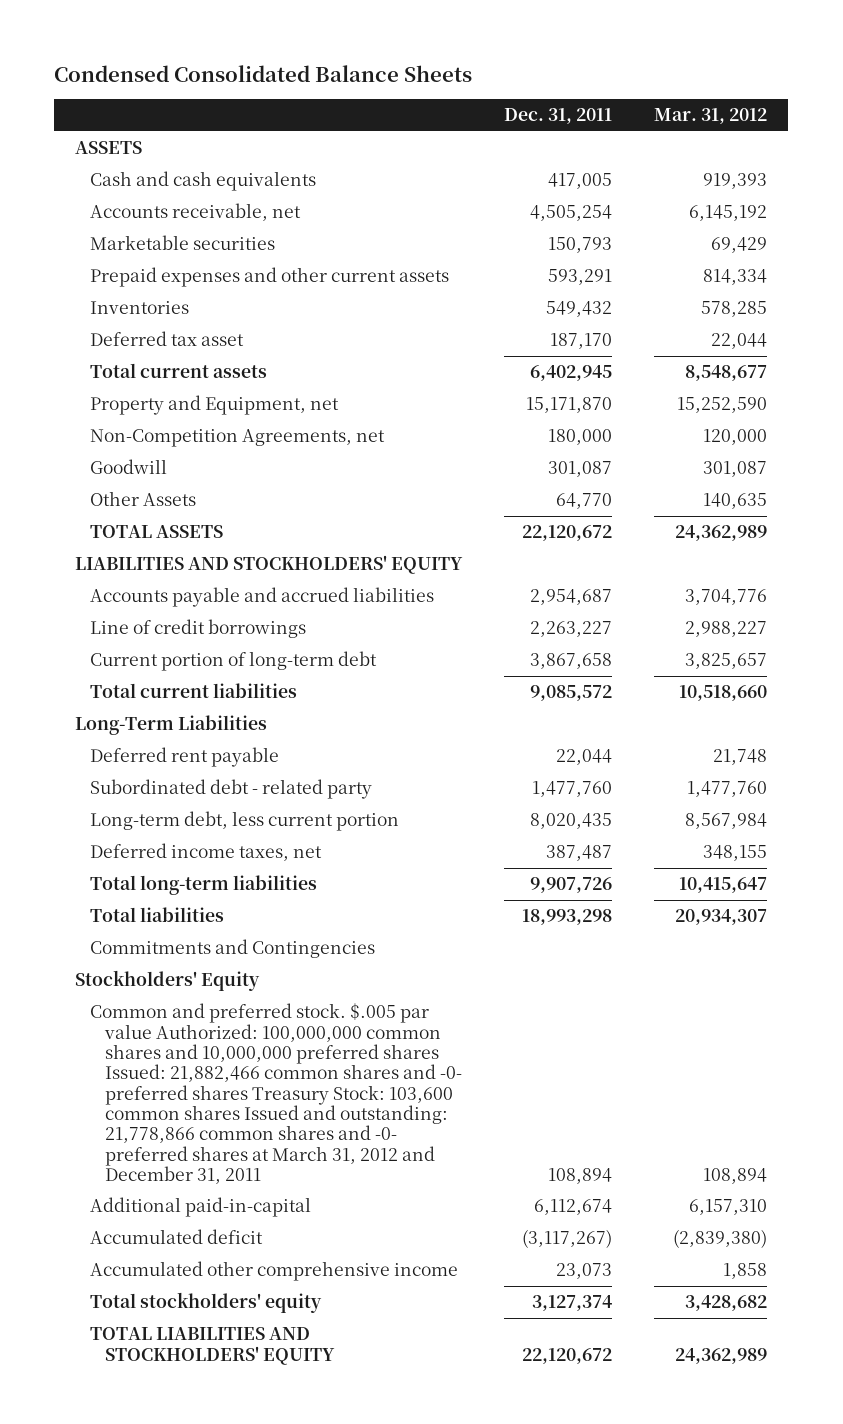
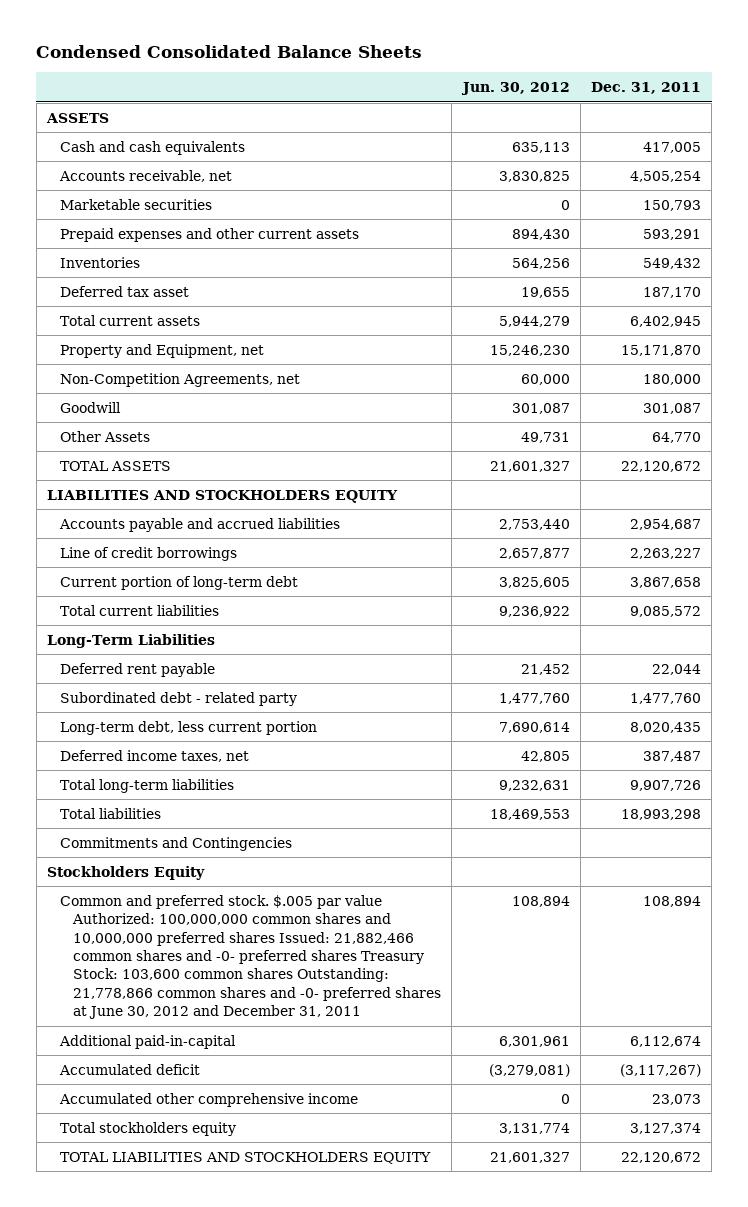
[654,108,768,125] Mar. 31, 2012 -> none
none -> [460,82,570,96] Jun. 30, 2012
[75,555,464,575] LIABILITIES AND STOCKHOLDERS' EQUITY -> [46,489,398,503] LIABILITIES AND STOCKHOLDERS EQUITY
[75,970,261,992] Stockholders' Equity -> [46,865,205,880] Stockholders Equity
[90,1003,463,1185] Common and preferred stock. $.005 par value Authorized: 100,000,000 common shares and 10,000,000 preferred shares Issued: 21,882,466 common shares and -0- preferred shares Treasury Stock: 103,600 common shares Issued and outstanding: 21,778,866 common shares and -0- preferred shares at March 31, 2012 and December 31, 2011 -> [60,894,442,1020] Common and preferred stock. $.005 par value Authorized: 100,000,000 common shares and 10,000,000 preferred shares Issued: 21,882,466 common shares and -0- preferred shares Treasury Stock: 103,600 common shares Outstanding: 21,778,866 common shares and -0- preferred shares at June 30, 2012 and December 31, 2011
[90,1292,323,1314] Total stockholders' equity -> [60,1121,237,1136] Total stockholders equity
[90,1327,336,1365] TOTAL LIABILITIES AND STOCKHOLDERS' EQUITY -> [60,1151,432,1164] TOTAL LIABILITIES AND STOCKHOLDERS EQUITY

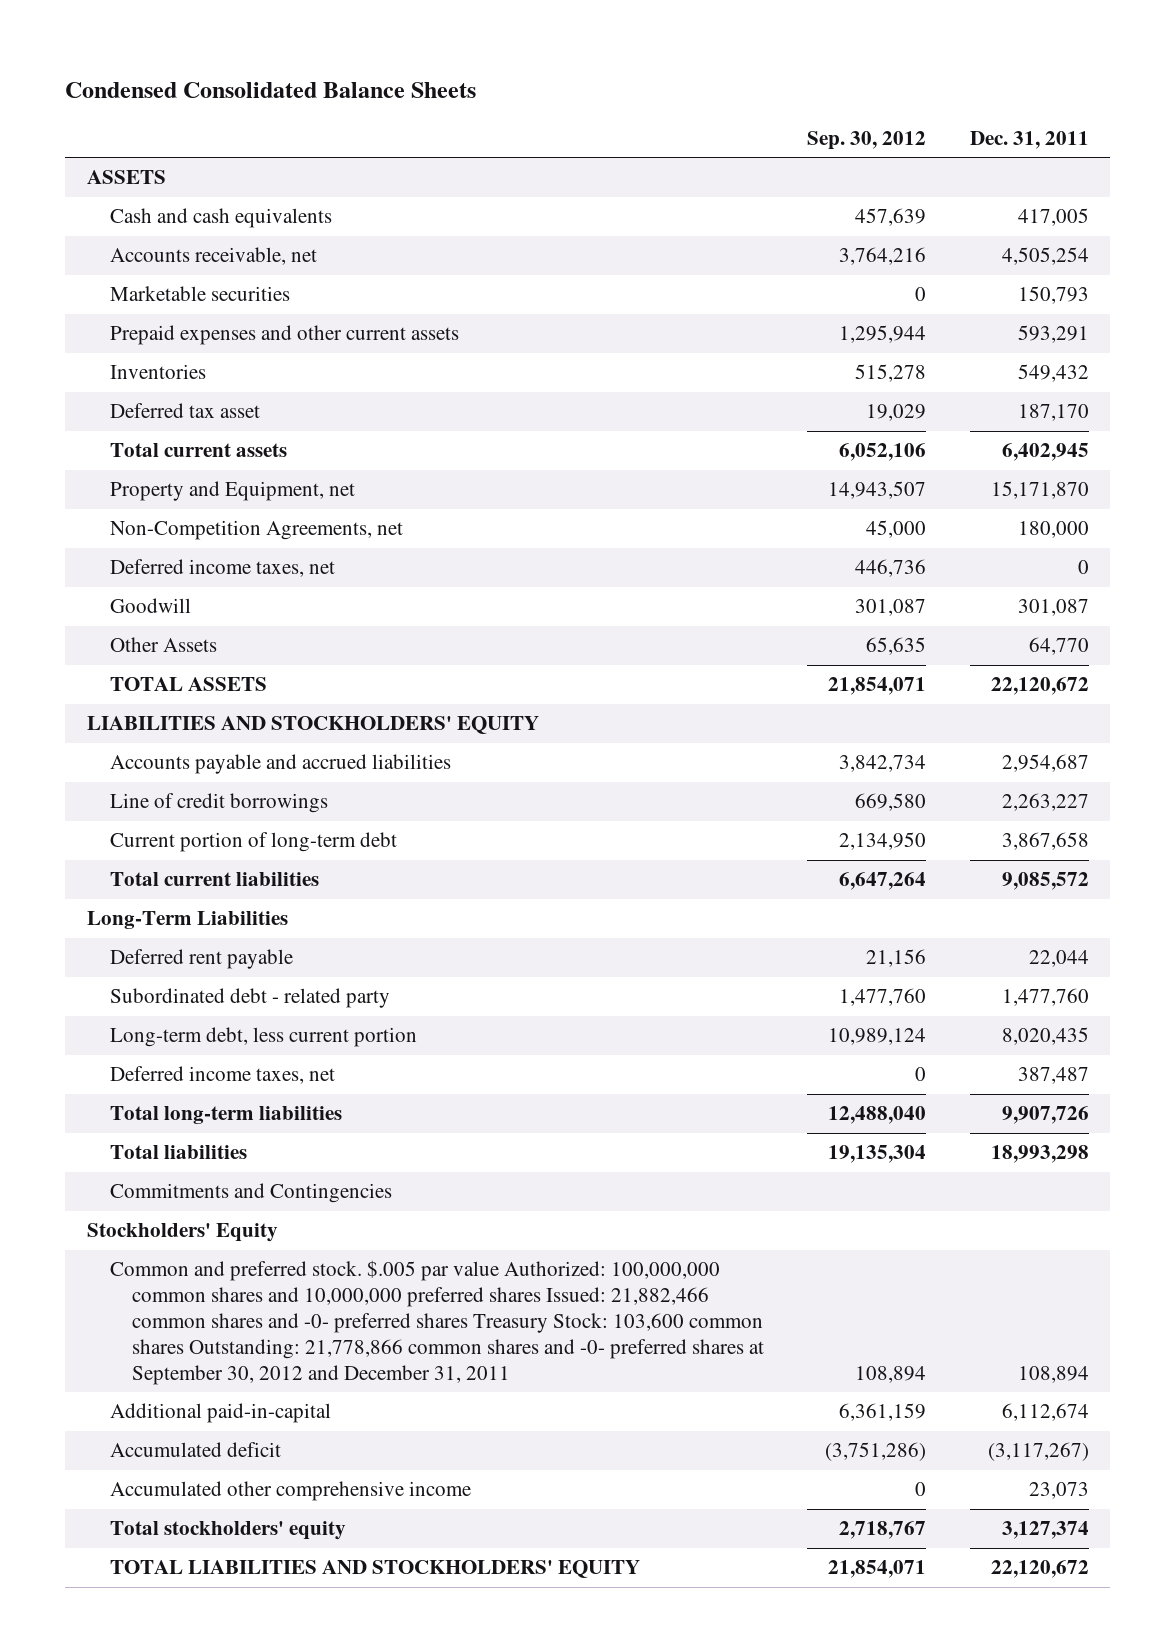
[460,82,570,96] Jun. 30, 2012 -> none
none -> [807,130,927,150] Sep. 30, 2012
none -> [109,559,335,578] Deferred income taxes, net
[46,489,398,503] LIABILITIES AND STOCKHOLDERS EQUITY -> [86,716,539,735] LIABILITIES AND STOCKHOLDERS' EQUITY
[46,865,205,880] Stockholders Equity -> [86,1223,278,1243] Stockholders' Equity
[60,894,442,1020] Common and preferred stock. $.005 par value Authorized: 100,000,000 common shares and 10,000,000 preferred shares Issued: 21,882,466 common shares and -0- preferred shares Treasury Stock: 103,600 common shares Outstanding: 21,778,866 common shares and -0- preferred shares at June 30, 2012 and December 31, 2011 -> [109,1260,765,1385] Common and preferred stock. $.005 par value Authorized: 100,000,000 common shares and 10,000,000 preferred shares Issued: 21,882,466 common shares and -0- preferred shares Treasury Stock: 103,600 common shares Outstanding: 21,778,866 common shares and -0- preferred shares at September 30, 2012 and December 31, 2011
[60,1121,237,1136] Total stockholders equity -> [109,1521,346,1541] Total stockholders' equity
[60,1151,432,1164] TOTAL LIABILITIES AND STOCKHOLDERS EQUITY -> [109,1560,640,1579] TOTAL LIABILITIES AND STOCKHOLDERS' EQUITY

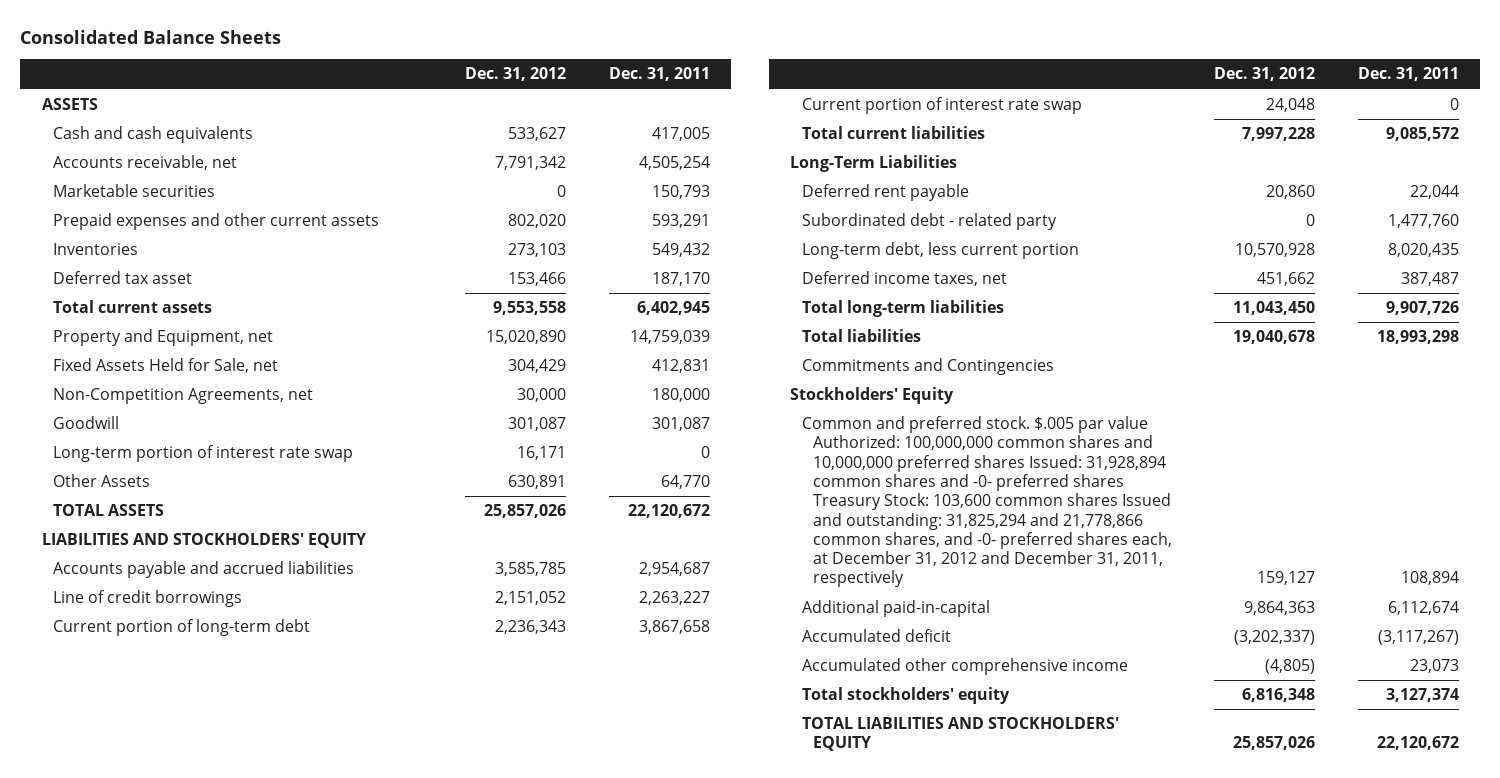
[65,81,477,98] Condensed Consolidated Balance Sheets -> [20,30,282,45] Consolidated Balance Sheets
[807,130,927,150] Sep. 30, 2012 -> none
none -> [465,67,567,82] Dec. 31, 2012
[990,481,1089,500] 15,171,870 -> [629,330,710,345] 14,759,039
none -> [52,358,278,374] Fixed Assets Held for Sale, net
[109,559,335,578] Deferred income taxes, net -> none
none -> [52,445,353,463] Long-term portion of interest rate swap
none -> [801,97,1082,115] Current portion of interest rate swap
[109,1260,765,1385] Common and preferred stock. $.005 par value Authorized: 100,000,000 common shares and 10,000,000 preferred shares Issued: 21,882,466 common shares and -0- preferred shares Treasury Stock: 103,600 common shares Outstanding: 21,778,866 common shares and -0- preferred shares at September 30, 2012 and December 31, 2011 -> [801,416,1172,588] Common and preferred stock. $.005 par value Authorized: 100,000,000 common shares and 10,000,000 preferred shares Issued: 31,928,894 common shares and -0- preferred shares Treasury Stock: 103,600 common shares Issued and outstanding: 31,825,294 and 21,778,866 common shares, and -0- preferred shares each, at December 31, 2012 and December 31, 2011, respectively

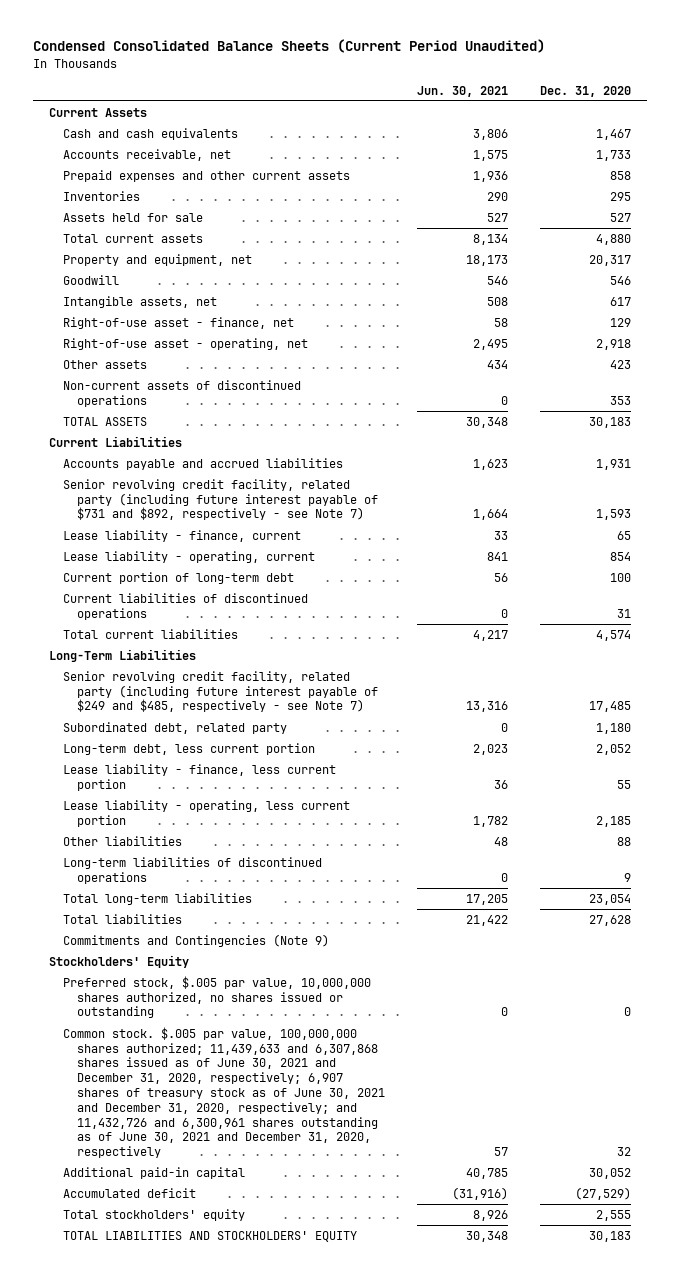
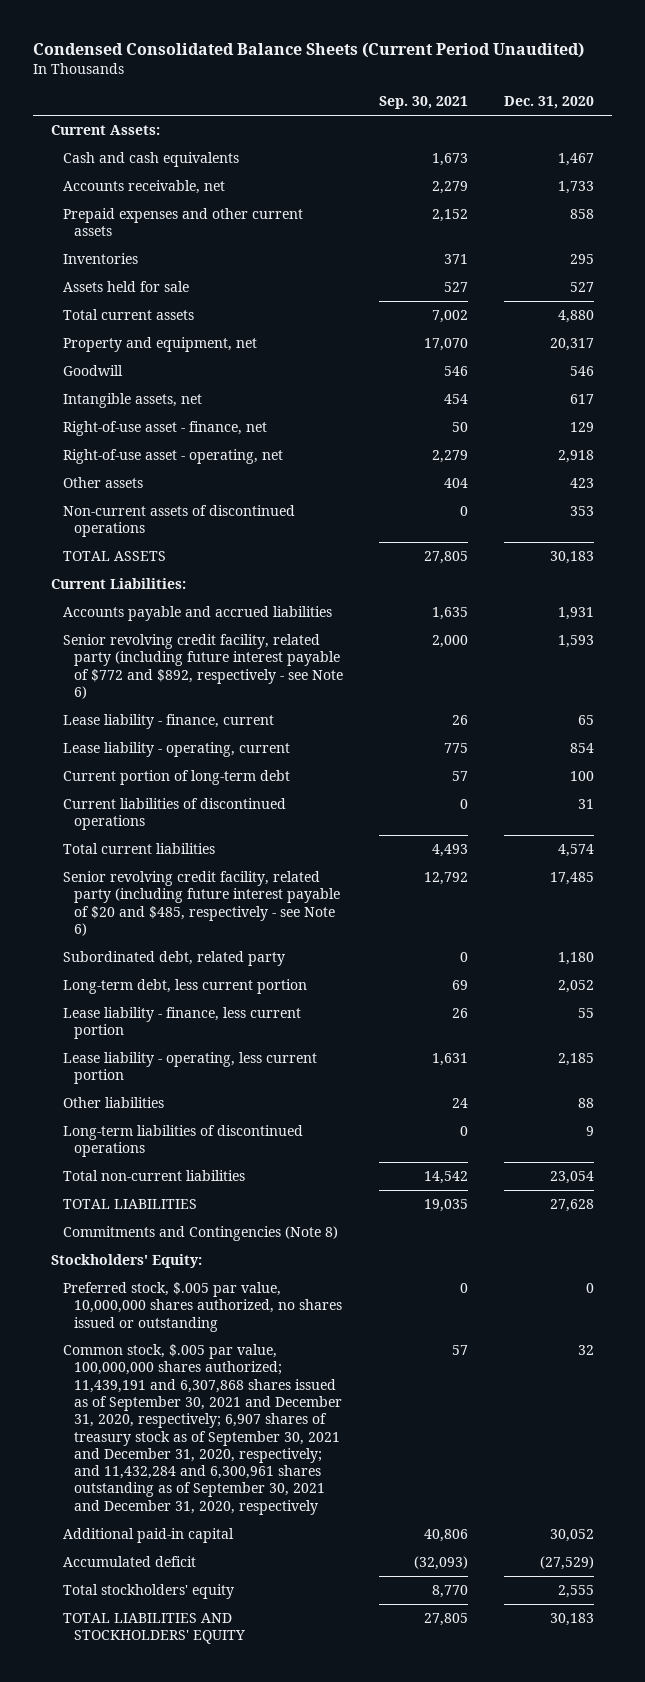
[416,85,508,97] Jun. 30, 2021 -> none
none -> [379,96,469,110] Sep. 30, 2021
[48,107,147,117] Current Assets -> [51,124,161,135] Current Assets:
[48,435,182,447] Current Liabilities -> [51,577,187,589] Current Liabilities:
[62,478,378,521] Senior revolving credit facility, related party (including future interest payable of $731 and $892, respectively - see Note 7) -> [62,633,344,699] Senior revolving credit facility, related party (including future interest payable of $772 and $892, respectively - see Note 6)
[48,648,196,662] Long-Term Liabilities -> none
[62,670,378,713] Senior revolving credit facility, related party (including future interest payable of $249 and $485, respectively - see Note 7) -> [62,870,341,936] Senior revolving credit facility, related party (including future interest payable of $20 and $485, respectively - see Note 6)
[62,892,252,905] Total long-term liabilities -> [62,1169,245,1181] Total non-current liabilities
[62,913,182,924] Total liabilities -> [62,1198,197,1209] TOTAL LIABILITIES
[62,933,329,947] Commitments and Contingencies (Note 9) -> [62,1225,338,1241] Commitments and Contingencies (Note 8)
[48,954,189,968] Stockholders' Equity -> [51,1253,203,1268] Stockholders' Equity:
[62,1026,385,1159] Common stock. $.005 par value, 100,000,000 shares authorized; 11,439,633 and 6,307,868 shares issued as of June 30, 2021 and December 31, 2020, respectively; 6,907 shares of treasury stock as of June 30, 2021 and December 31, 2020, respectively; and 11,432,726 and 6,300,961 shares outstanding as of June 30, 2021 and December 31, 2020, respectively -> [62,1343,343,1515] Common stock, $.005 par value, 100,000,000 shares authorized; 11,439,191 and 6,307,868 shares issued as of September 30, 2021 and December 31, 2020, respectively; 6,907 shares of treasury stock as of September 30, 2021 and December 31, 2020, respectively; and 11,432,284 and 6,300,961 shares outstanding as of September 30, 2021 and December 31, 2020, respectively

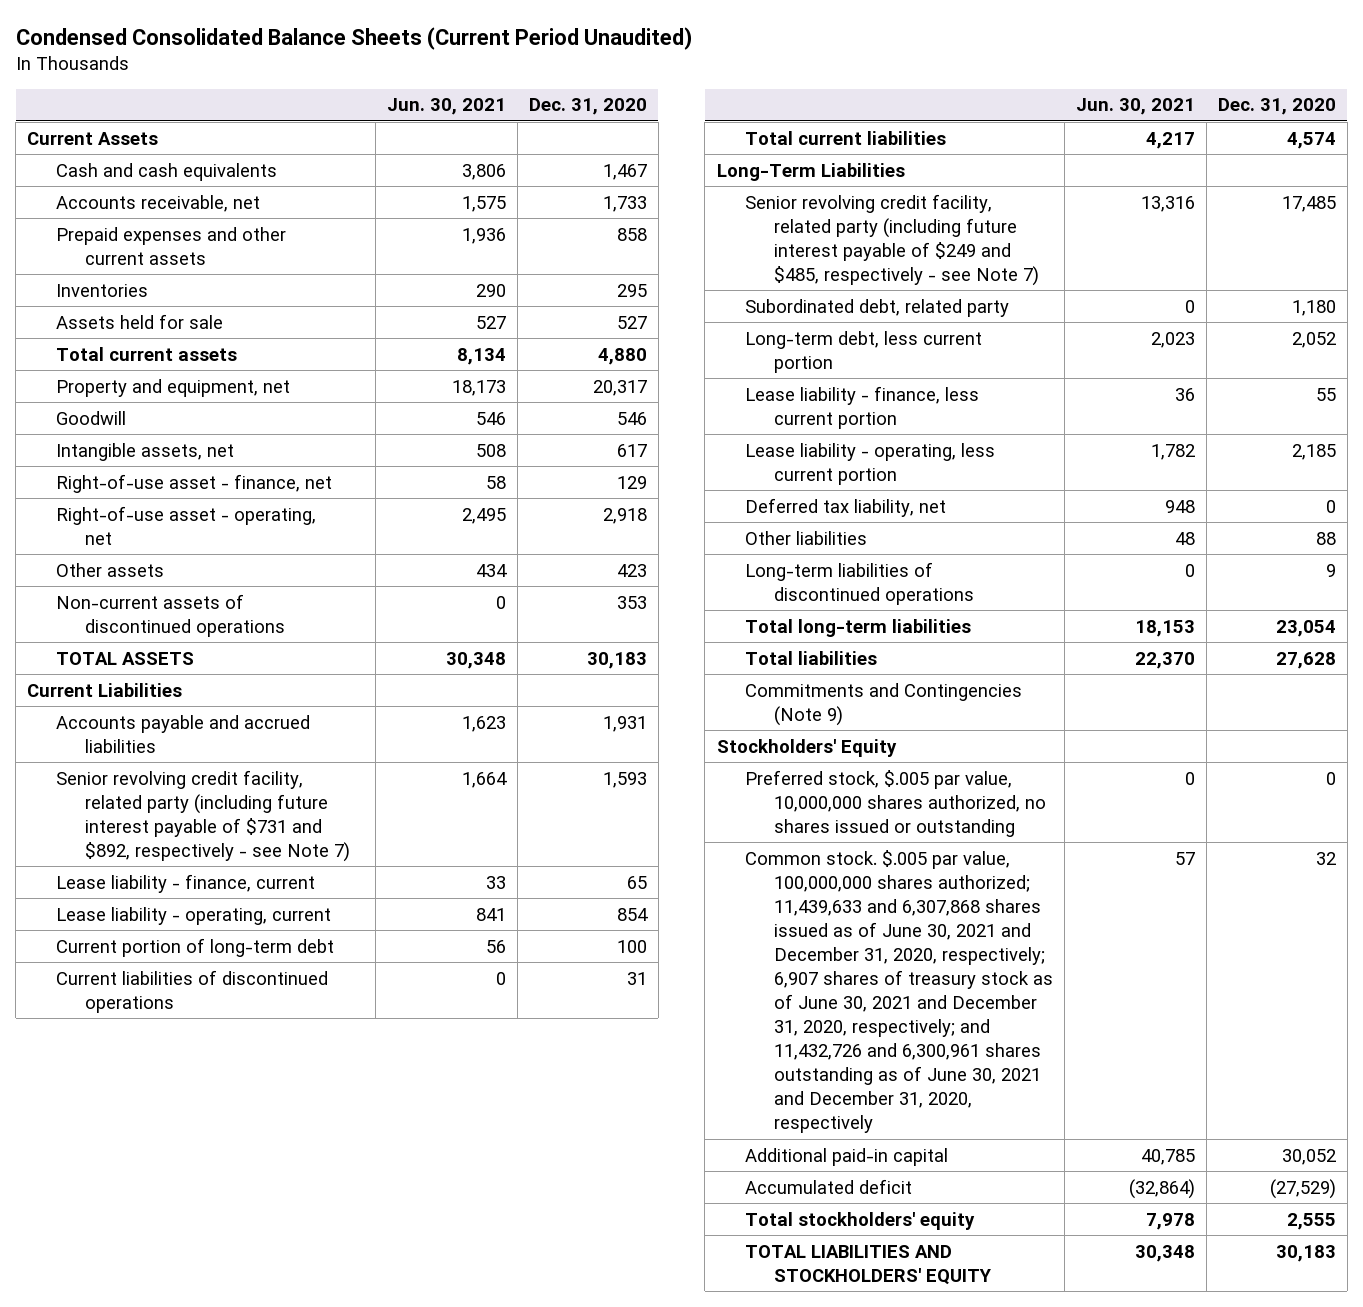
[379,96,469,110] Sep. 30, 2021 -> none
none -> [386,98,506,116] Jun. 30, 2021
[51,124,161,135] Current Assets: -> [27,131,159,145] Current Assets
[51,577,187,589] Current Liabilities: -> [27,682,183,697] Current Liabilities
[62,633,344,699] Senior revolving credit facility, related party (including future interest payable of $772 and $892, respectively - see Note 6) -> [56,769,350,862] Senior revolving credit facility, related party (including future interest payable of $731 and $892, respectively - see Note 7)
none -> [716,162,905,181] Long-Term Liabilities
[62,870,341,936] Senior revolving credit facility, related party (including future interest payable of $20 and $485, respectively - see Note 6) -> [745,193,1039,286] Senior revolving credit facility, related party (including future interest payable of $249 and $485, respectively - see Note 7)
none -> [745,497,947,517] Deferred tax liability, net
[62,1169,245,1181] Total non-current liabilities -> [745,618,972,637] Total long-term liabilities
[62,1198,197,1209] TOTAL LIABILITIES -> [745,650,878,665] Total liabilities
[62,1225,338,1241] Commitments and Contingencies (Note 8) -> [745,682,1023,726] Commitments and Contingencies (Note 9)
[51,1253,203,1268] Stockholders' Equity: -> [716,738,897,757] Stockholders' Equity
[62,1343,343,1515] Common stock, $.005 par value, 100,000,000 shares authorized; 11,439,191 and 6,307,868 shares issued as of September 30, 2021 and December 31, 2020, respectively; 6,907 shares of treasury stock as of September 30, 2021 and December 31, 2020, respectively; and 11,432,284 and 6,300,961 shares outstanding as of September 30, 2021 and December 31, 2020, respectively -> [745,849,1053,1134] Common stock. $.005 par value, 100,000,000 shares authorized; 11,439,633 and 6,307,868 shares issued as of June 30, 2021 and December 31, 2020, respectively; 6,907 shares of treasury stock as of June 30, 2021 and December 31, 2020, respectively; and 11,432,726 and 6,300,961 shares outstanding as of June 30, 2021 and December 31, 2020, respectively

